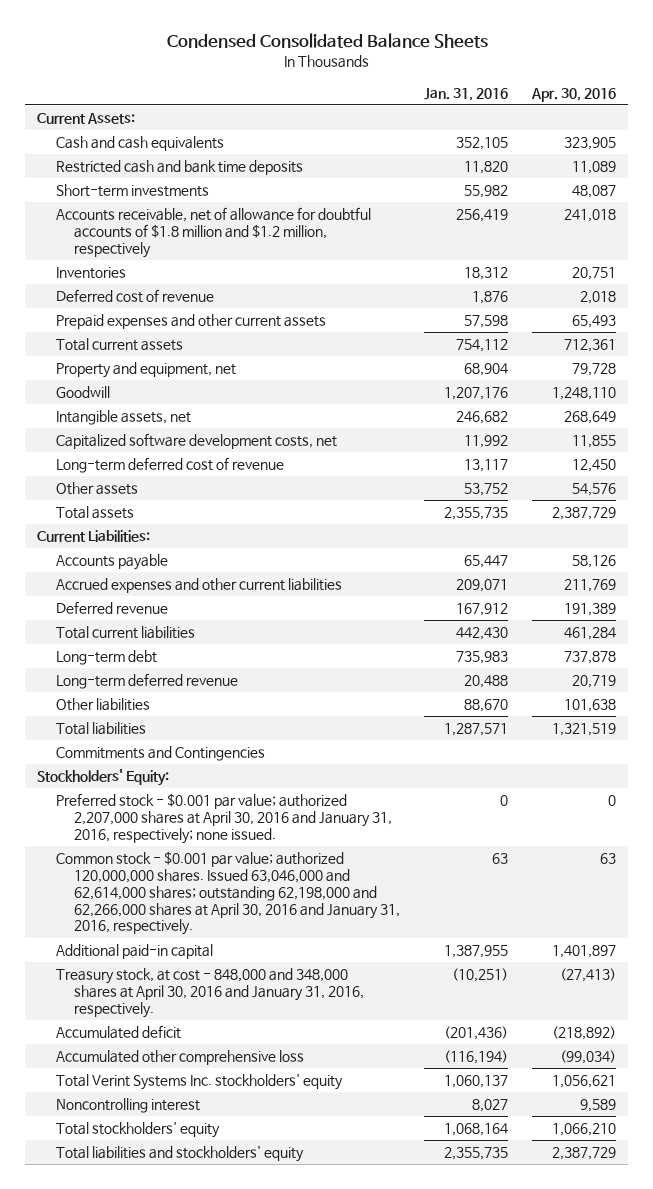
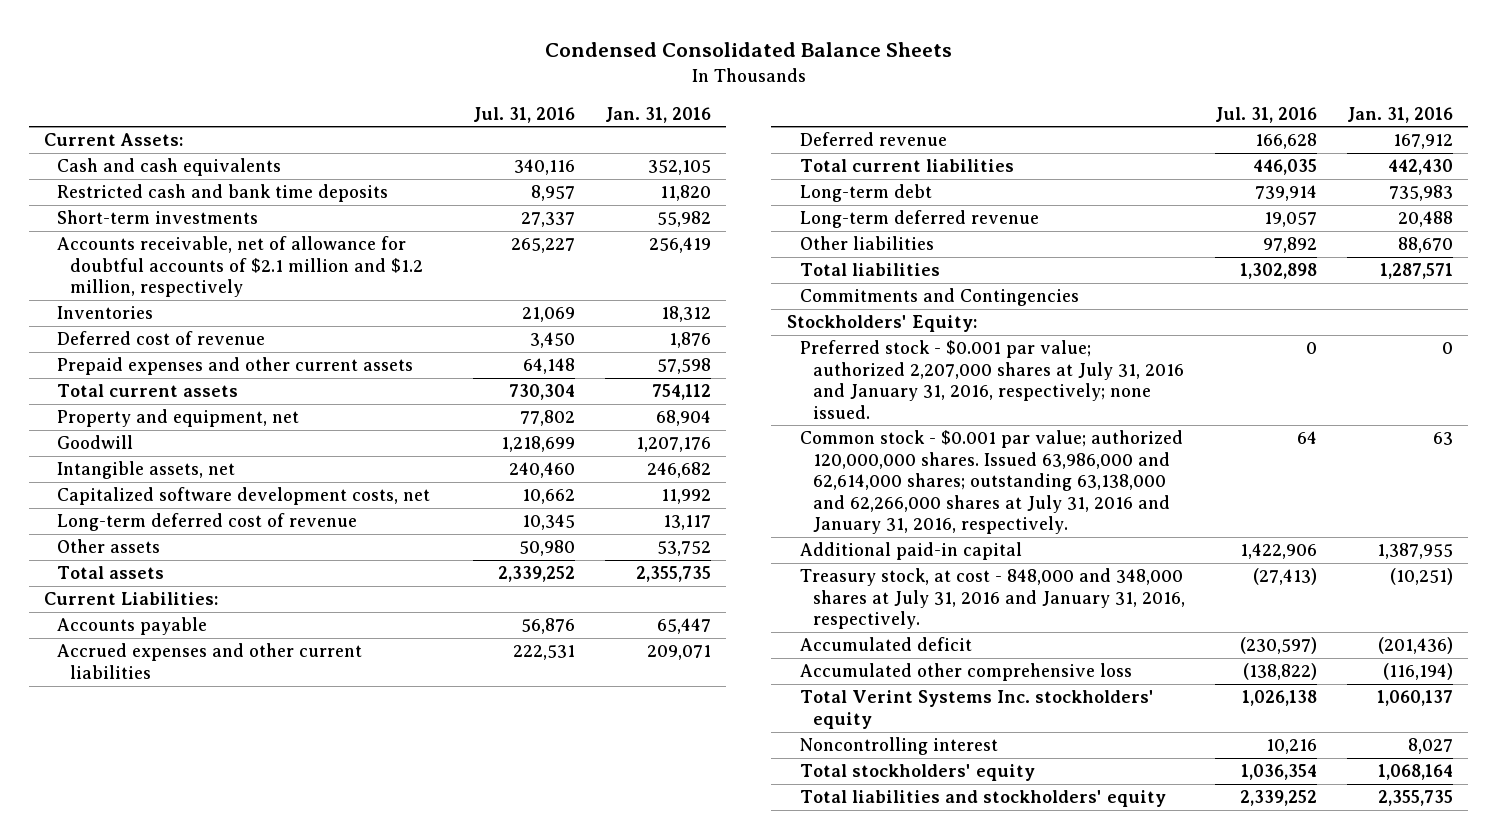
[530,87,616,102] Apr. 30, 2016 -> none
none -> [472,106,575,123] Jul. 31, 2016
[55,207,371,258] Accounts receivable, net of allowance for doubtful accounts of $1.8 million and $1.2 million, respectively -> [57,236,424,298] Accounts receivable, net of allowance for doubtful accounts of $2.1 million and $1.2 million, respectively
[55,793,393,844] Preferred stock - $0.001 par value; authorized 2,207,000 shares at April 30, 2016 and January 31, 2016, respectively; none issued. -> [799,340,1184,419] Preferred stock - $0.001 par value; authorized 2,207,000 shares at July 31, 2016 and January 31, 2016, respectively; none issued.
[55,851,401,936] Common stock - $0.001 par value; authorized 120,000,000 shares. Issued 63,046,000 and 62,614,000 shares; outstanding 62,198,000 and 62,266,000 shares at April 30, 2016 and January 31, 2016, respectively. -> [799,430,1183,534] Common stock - $0.001 par value; authorized 120,000,000 shares. Issued 63,986,000 and 62,614,000 shares; outstanding 63,138,000 and 62,266,000 shares at July 31, 2016 and January 31, 2016, respectively.
[55,968,365,1018] Treasury stock, at cost - 848,000 and 348,000 shares at April 30, 2016 and January 31, 2016, respectively. -> [799,568,1185,630] Treasury stock, at cost - 848,000 and 348,000 shares at July 31, 2016 and January 31, 2016, respectively.

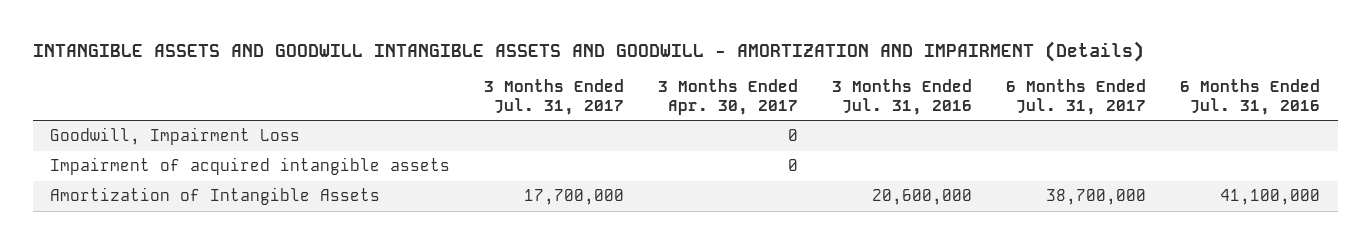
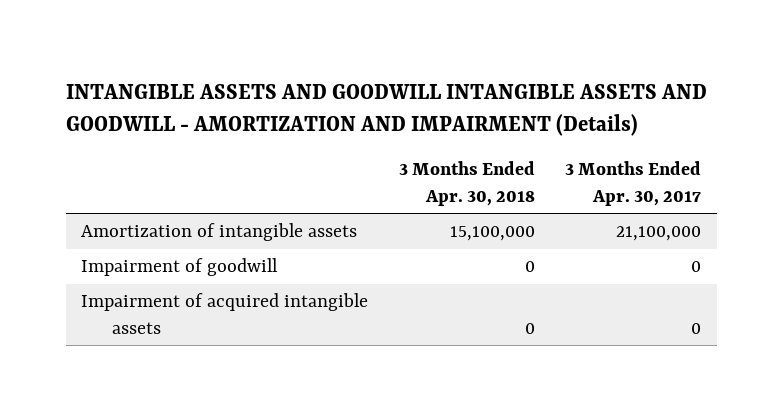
[483,79,624,115] 3 Months Ended Jul. 31, 2017 -> none
[832,79,973,115] 3 Months Ended Jul. 31, 2016 -> none
[1006,79,1147,115] 6 Months Ended Jul. 31, 2017 -> none
[1180,79,1321,115] 6 Months Ended Jul. 31, 2016 -> none
none -> [398,161,535,206] 3 Months Ended Apr. 30, 2018
none -> [81,223,358,242] Amortization of intangible assets
[49,127,300,146] Goodwill, Impairment Loss -> [81,258,279,277] Impairment of goodwill
[49,187,380,206] Amortization of Intangible Assets -> none

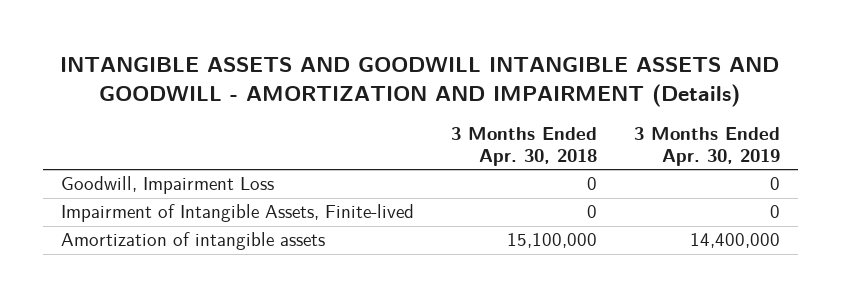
[565,161,702,206] 3 Months Ended Apr. 30, 2017 -> none
none -> [633,126,780,167] 3 Months Ended Apr. 30, 2019
none -> [60,176,274,195] Goodwill, Impairment Loss
none -> [60,204,414,223] Impairment of Intangible Assets, Finite-lived
[81,258,279,277] Impairment of goodwill -> none
[81,293,369,334] Impairment of acquired intangible assets -> none

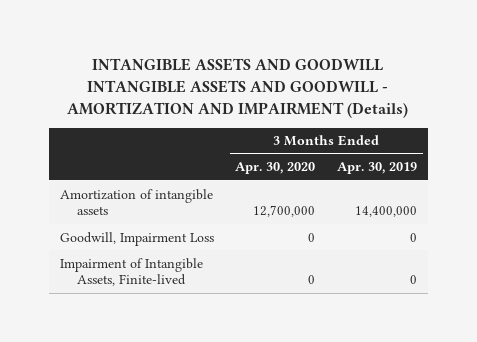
[450,126,597,167] 3 Months Ended Apr. 30, 2018 -> none
none -> [235,162,316,175] Apr. 30, 2020
[60,232,325,251] Amortization of intangible assets -> [59,188,213,216] Amortization of intangible assets

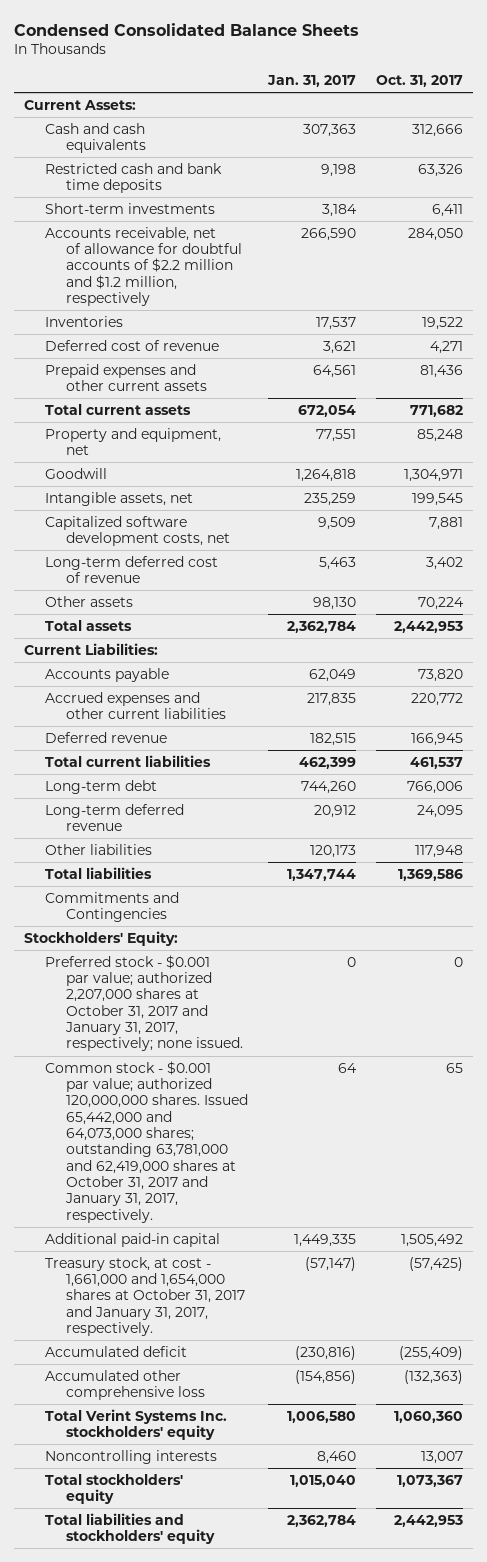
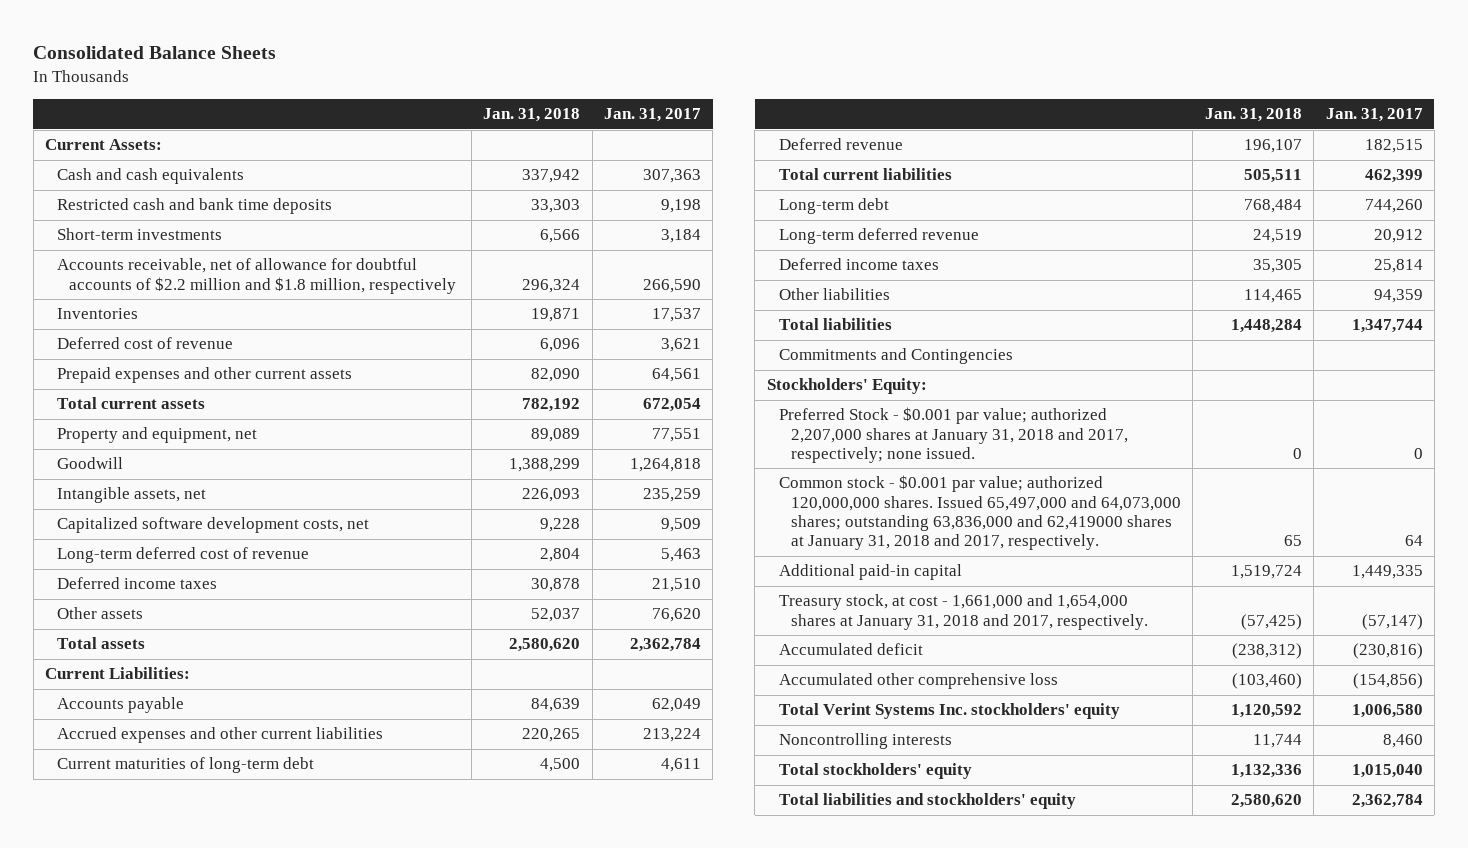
[13,22,359,36] Condensed Consolidated Balance Sheets -> [33,46,277,60] Consolidated Balance Sheets
[375,75,463,88] Oct. 31, 2017 -> none
none -> [483,108,581,123] Jan. 31, 2018
[44,226,242,307] Accounts receivable, net of allowance for doubtful accounts of $2.2 million and $1.2 million, respectively -> [57,258,457,294] Accounts receivable, net of allowance for doubtful accounts of $2.2 million and $1.8 million, respectively
none -> [57,577,218,590] Deferred income taxes
[312,596,356,610] 98,130 -> [651,608,701,623] 76,620
[306,692,356,706] 217,835 -> [642,728,701,743] 213,224
none -> [57,757,315,774] Current maturities of long-term debt
none -> [778,258,939,271] Deferred income taxes
[309,844,356,858] 120,173 -> [1373,289,1423,304] 94,359
[44,954,243,1052] Preferred stock - $0.001 par value; authorized 2,207,000 shares at October 31, 2017 and January 31, 2017, respectively; none issued. -> [778,407,1128,463] Preferred Stock - $0.001 par value; authorized 2,207,000 shares at January 31, 2018 and 2017, respectively; none issued.
[44,1060,248,1223] Common stock - $0.001 par value; authorized 120,000,000 shares. Issued 65,442,000 and 64,073,000 shares; outstanding 63,781,000 and 62,419,000 shares at October 31, 2017 and January 31, 2017, respectively. -> [778,475,1181,551] Common stock - $0.001 par value; authorized 120,000,000 shares. Issued 65,497,000 and 64,073,000 shares; outstanding 63,836,000 and 62,419000 shares at January 31, 2018 and 2017, respectively.
[44,1256,245,1337] Treasury stock, at cost - 1,661,000 and 1,654,000 shares at October 31, 2017 and January 31, 2017, respectively. -> [778,594,1148,630] Treasury stock, at cost - 1,661,000 and 1,654,000 shares at January 31, 2018 and 2017, respectively.

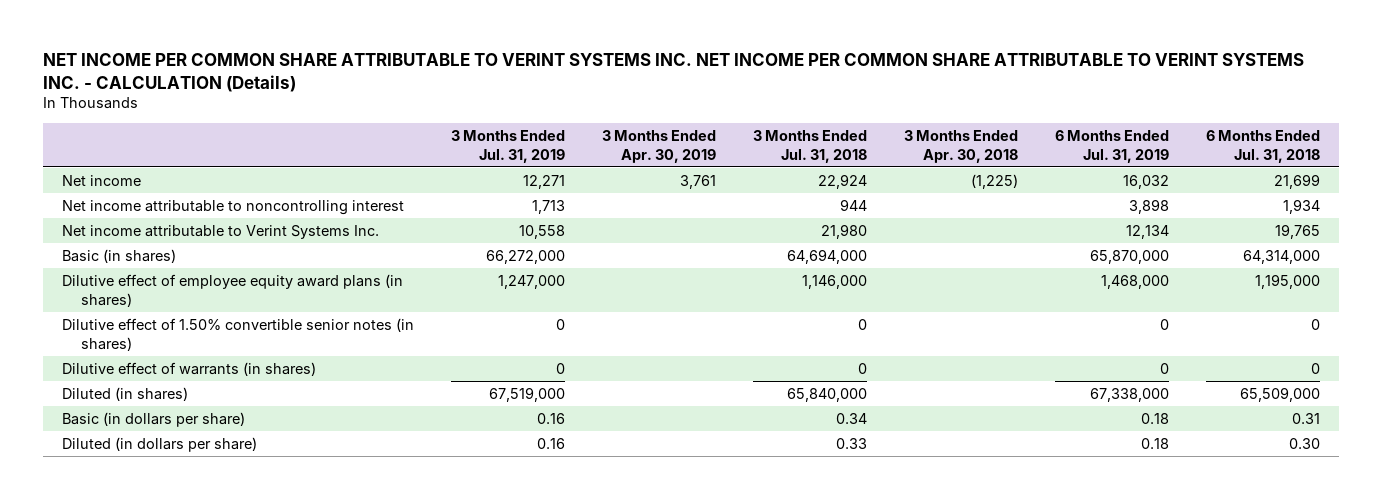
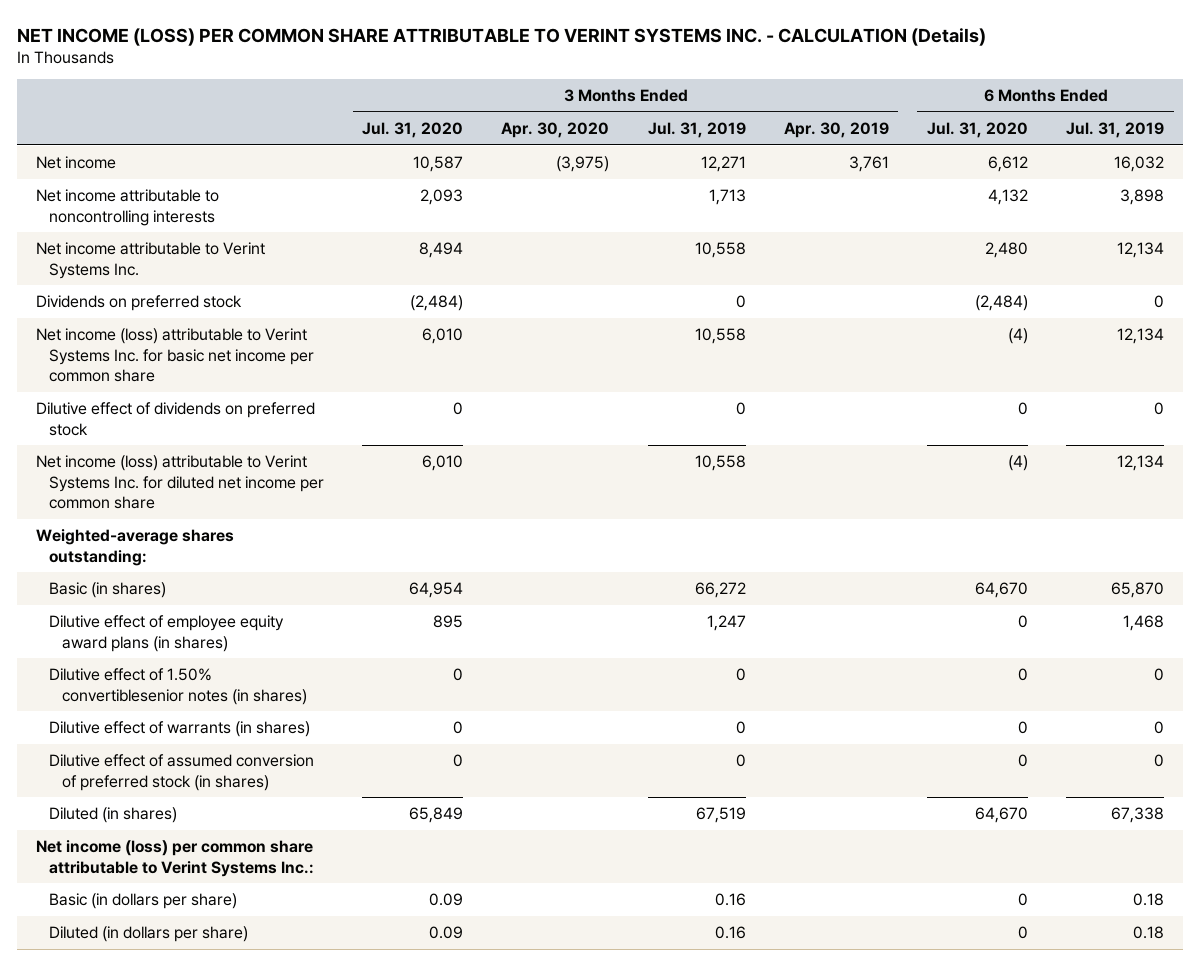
[43,53,1305,92] NET INCOME PER COMMON SHARE ATTRIBUTABLE TO VERINT SYSTEMS INC. NET INCOME PER COMMON SHARE ATTRIBUTABLE TO VERINT SYSTEMS INC. - CALCULATION (Details) -> [16,27,986,46] NET INCOME (LOSS) PER COMMON SHARE ATTRIBUTABLE TO VERINT SYSTEMS INC. - CALCULATION (Details)
[753,129,868,163] 3 Months Ended Jul. 31, 2018 -> none
[904,129,1019,163] 3 Months Ended Apr. 30, 2018 -> none
[1206,129,1321,163] 6 Months Ended Jul. 31, 2018 -> none
none -> [362,121,464,138] Jul. 31, 2020
none -> [501,121,610,138] Apr. 30, 2020
none -> [927,121,1029,138] Jul. 31, 2020
[61,199,404,215] Net income attributable to noncontrolling interest -> [35,189,219,226] Net income attributable to noncontrolling interests
none -> [35,295,242,312] Dividends on preferred stock
none -> [35,328,315,383] Net income (loss) attributable to Verint Systems Inc. for basic net income per common share
none -> [35,402,315,436] Dilutive effect of dividends on preferred stock
none -> [35,455,325,510] Net income (loss) attributable to Verint Systems Inc. for diluted net income per common share
none -> [35,529,234,566] Weighted-average shares outstanding:
[485,249,565,264] 66,272,000 -> [694,582,746,599] 66,272
[1090,249,1170,264] 65,870,000 -> [1111,582,1165,599] 65,870
[497,274,565,289] 1,247,000 -> [706,615,746,632] 1,247
[1101,274,1170,289] 1,468,000 -> [1123,615,1165,632] 1,468
[61,317,414,351] Dilutive effect of 1.50% convertible senior notes (in shares) -> [49,668,308,705] Dilutive effect of 1.50% convertiblesenior notes (in shares)
none -> [49,754,315,791] Dilutive effect of assumed conversion of preferred stock (in shares)
[488,386,565,402] 67,519,000 -> [695,807,746,824] 67,519
[1090,387,1170,402] 67,338,000 -> [1111,807,1165,824] 67,338
none -> [35,840,315,877] Net income (loss) per common share attributable to Verint Systems Inc.:

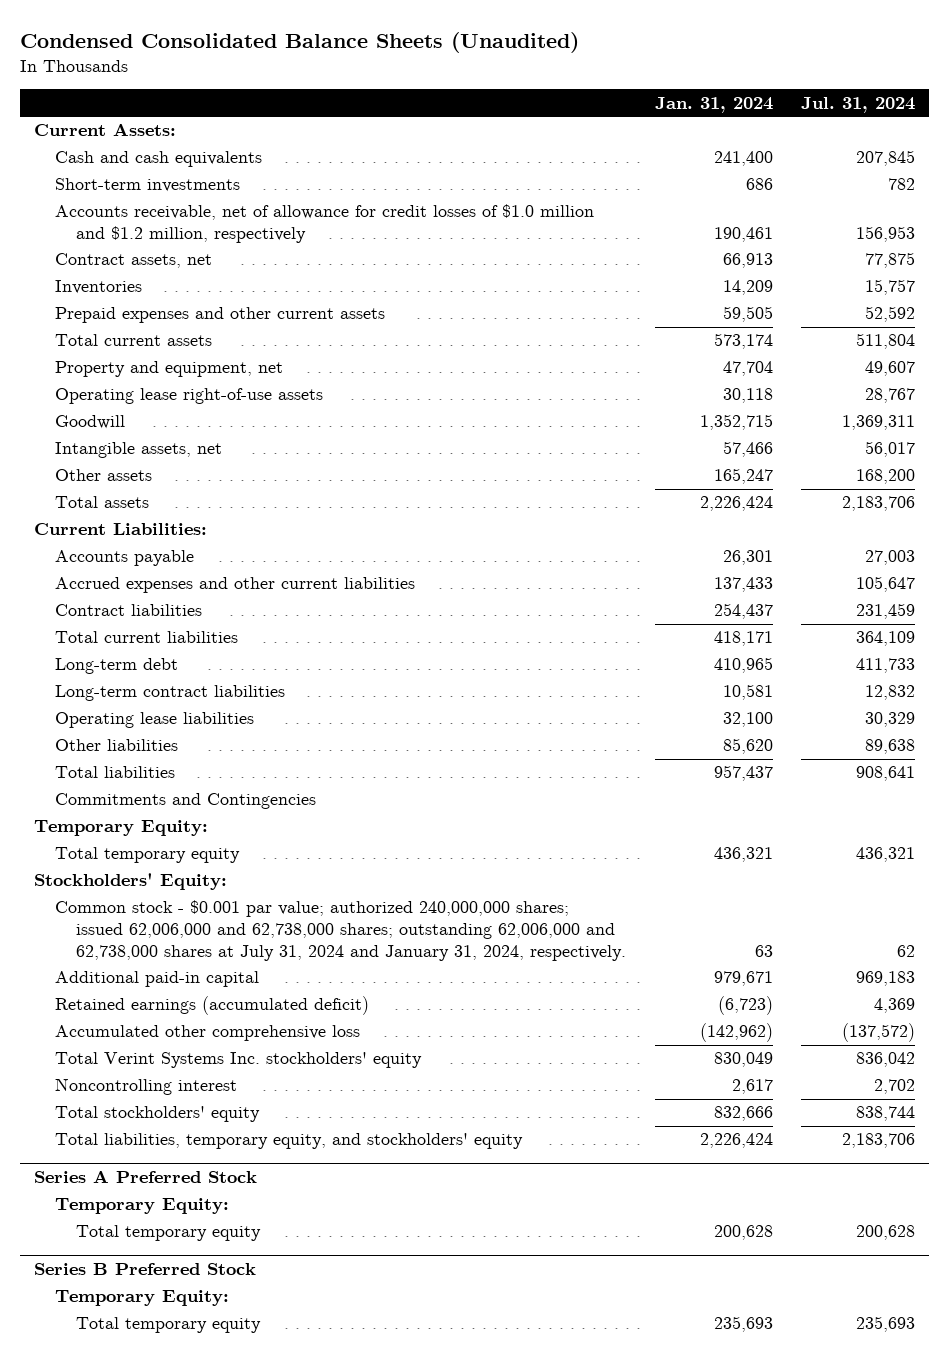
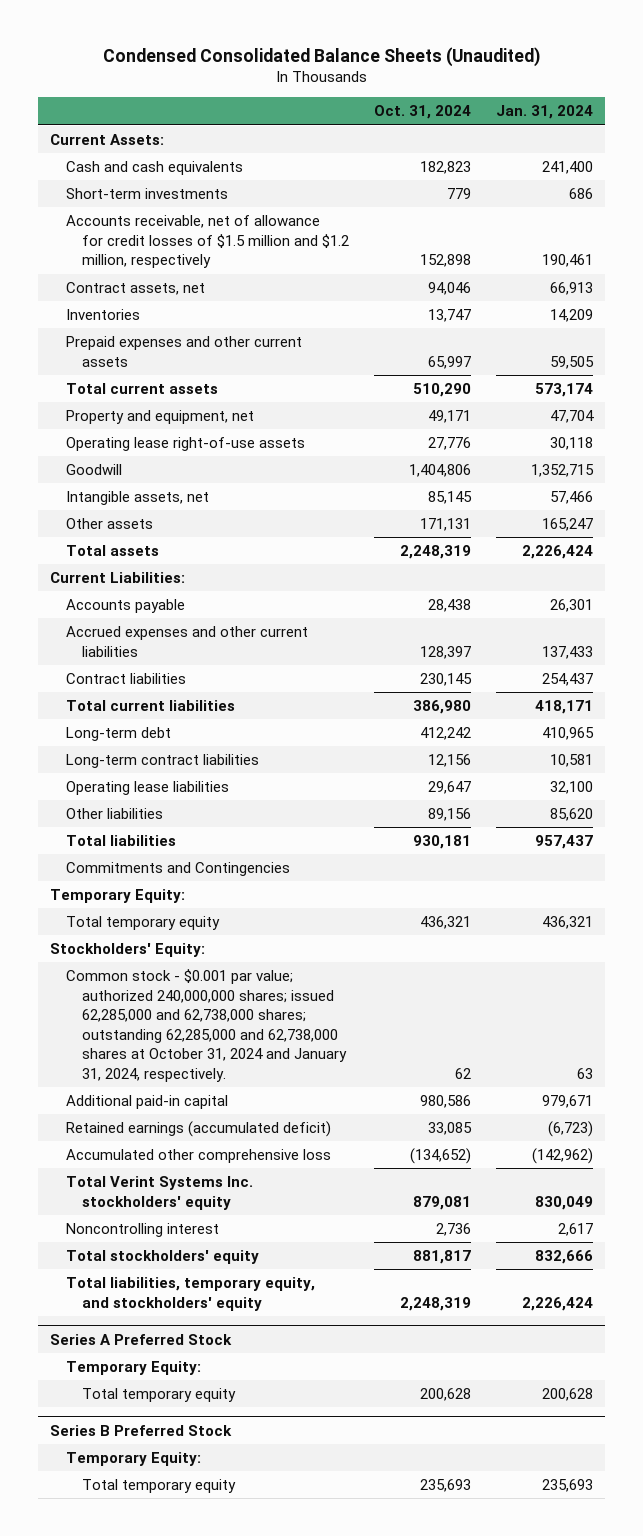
[801,96,916,113] Jul. 31, 2024 -> none
none -> [374,105,472,120] Oct. 31, 2024
[55,204,595,244] Accounts receivable, net of allowance for credit losses of $1.0 million and $1.2 million, respectively -> [66,215,350,269] Accounts receivable, net of allowance for credit losses of $1.5 million and $1.2 million, respectively
[55,900,627,962] Common stock - $0.001 par value; authorized 240,000,000 shares; issued 62,006,000 and 62,738,000 shares; outstanding 62,006,000 and 62,738,000 shares at July 31, 2024 and January 31, 2024, respectively. -> [66,969,348,1082] Common stock - $0.001 par value; authorized 240,000,000 shares; issued 62,285,000 and 62,738,000 shares; outstanding 62,285,000 and 62,738,000 shares at October 31, 2024 and January 31, 2024, respectively.

